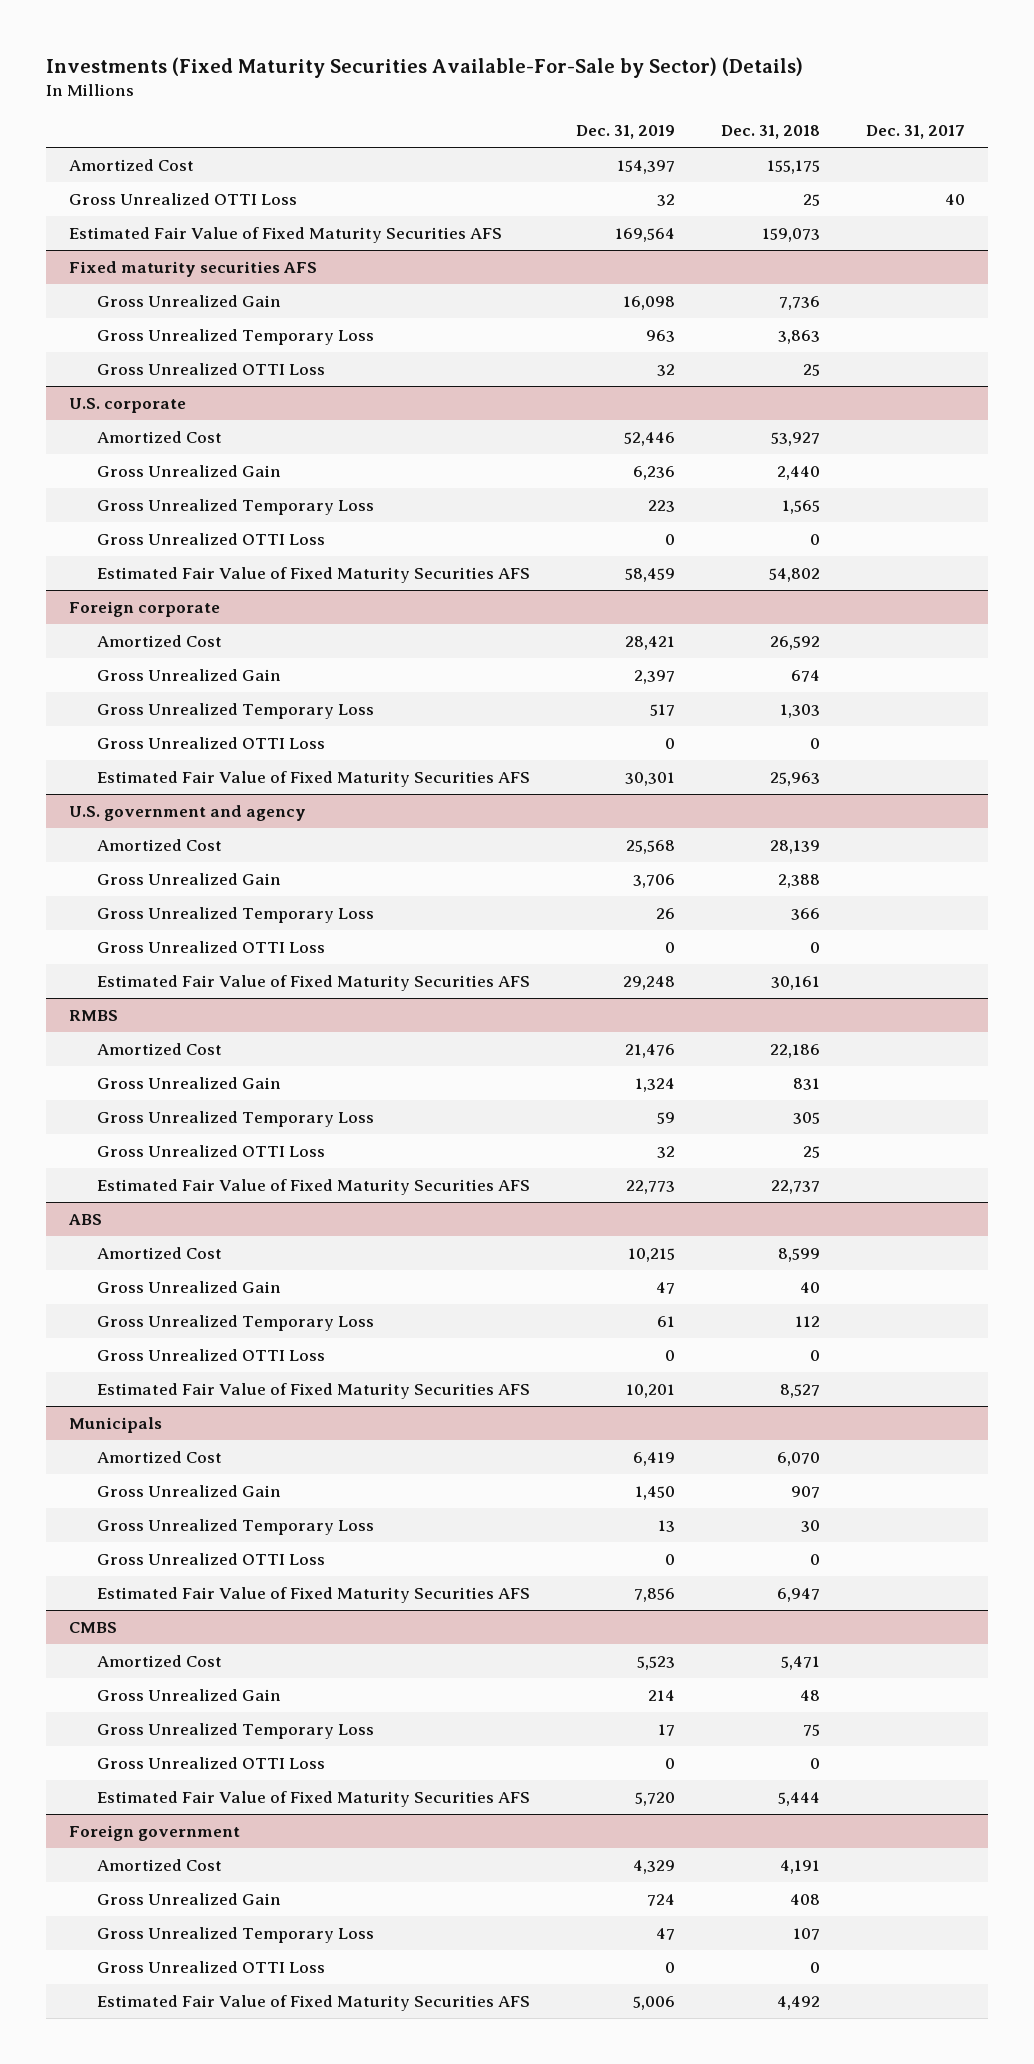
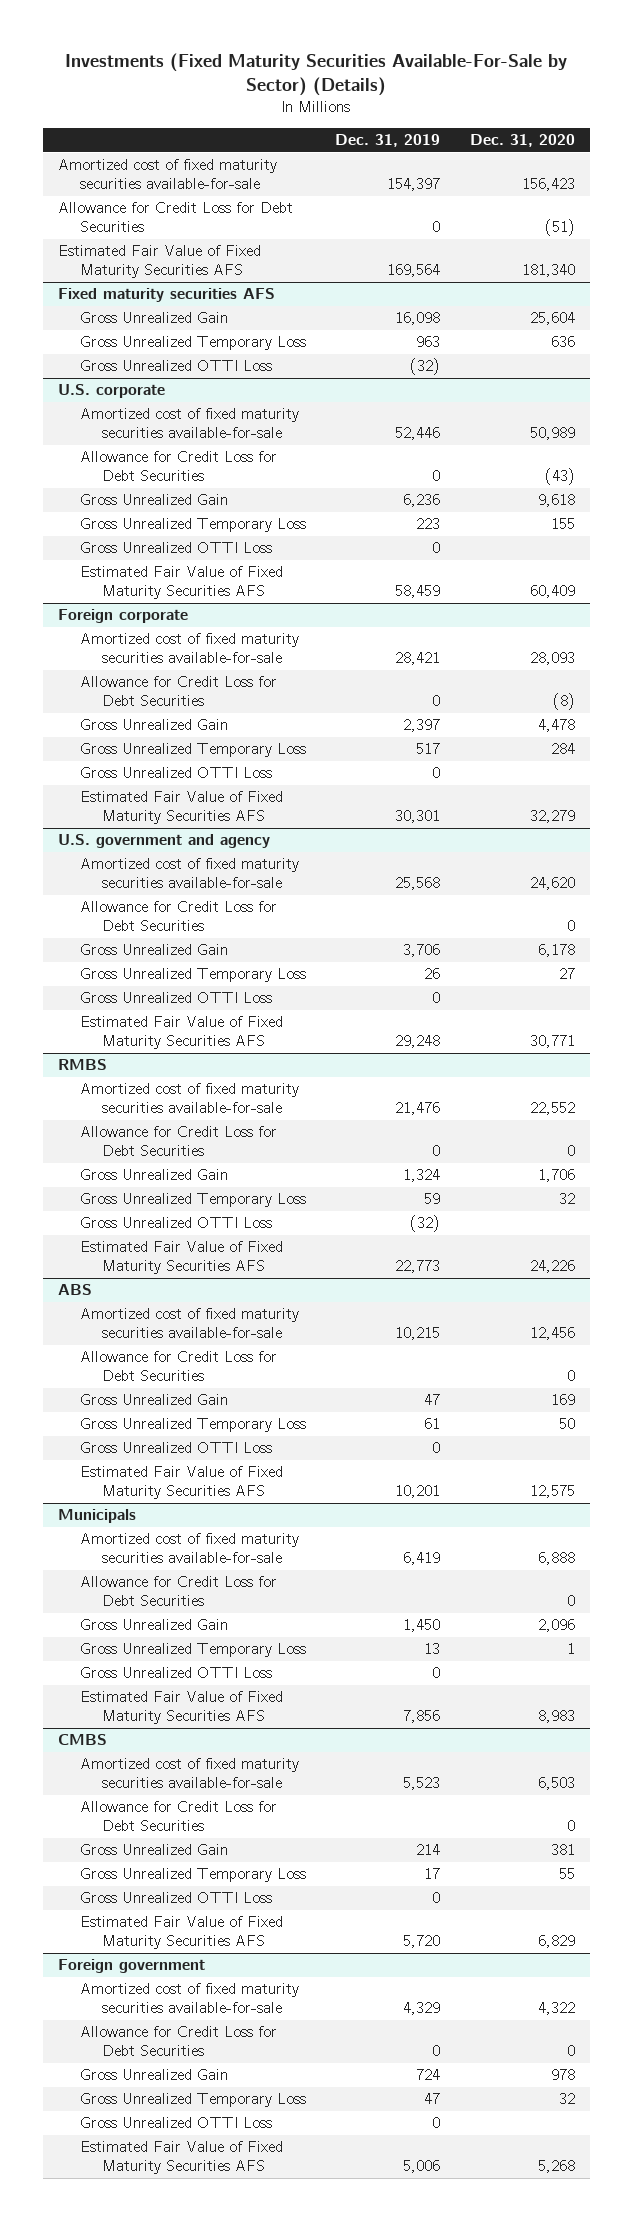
[720,125,820,140] Dec. 31, 2018 -> none
[866,125,966,140] Dec. 31, 2017 -> none
none -> [469,134,575,148] Dec. 31, 2020
[69,192,298,205] Gross Unrealized OTTI Loss -> none
[69,158,195,171] Amortized Cost -> [57,159,277,190] Amortized cost of fixed maturity securities available-for-sale
none -> [57,202,293,233] Allowance for Credit Loss for Debt Securities
[656,363,675,376] 32 -> [410,358,441,376] (32)
[96,430,222,443] Amortized Cost -> [79,408,299,439] Amortized cost of fixed maturity securities available-for-sale
none -> [79,451,277,482] Allowance for Credit Loss for Debt Securities
[96,634,222,647] Amortized Cost -> [79,633,299,664] Amortized cost of fixed maturity securities available-for-sale
none -> [79,676,277,707] Allowance for Credit Loss for Debt Securities
[96,838,222,851] Amortized Cost -> [79,858,299,889] Amortized cost of fixed maturity securities available-for-sale
none -> [79,901,277,932] Allowance for Credit Loss for Debt Securities
[96,1042,222,1055] Amortized Cost -> [79,1083,299,1114] Amortized cost of fixed maturity securities available-for-sale
none -> [79,1126,277,1157] Allowance for Credit Loss for Debt Securities
[656,1145,675,1158] 32 -> [410,1215,441,1233] (32)
[96,1246,222,1259] Amortized Cost -> [79,1308,299,1339] Amortized cost of fixed maturity securities available-for-sale
none -> [79,1351,277,1382] Allowance for Credit Loss for Debt Securities
[96,1450,222,1463] Amortized Cost -> [79,1533,299,1564] Amortized cost of fixed maturity securities available-for-sale
none -> [79,1576,277,1607] Allowance for Credit Loss for Debt Securities
[96,1654,222,1667] Amortized Cost -> [79,1758,299,1789] Amortized cost of fixed maturity securities available-for-sale
none -> [79,1801,277,1832] Allowance for Credit Loss for Debt Securities
[96,1858,222,1871] Amortized Cost -> [79,1983,299,2014] Amortized cost of fixed maturity securities available-for-sale
none -> [79,2026,277,2057] Allowance for Credit Loss for Debt Securities

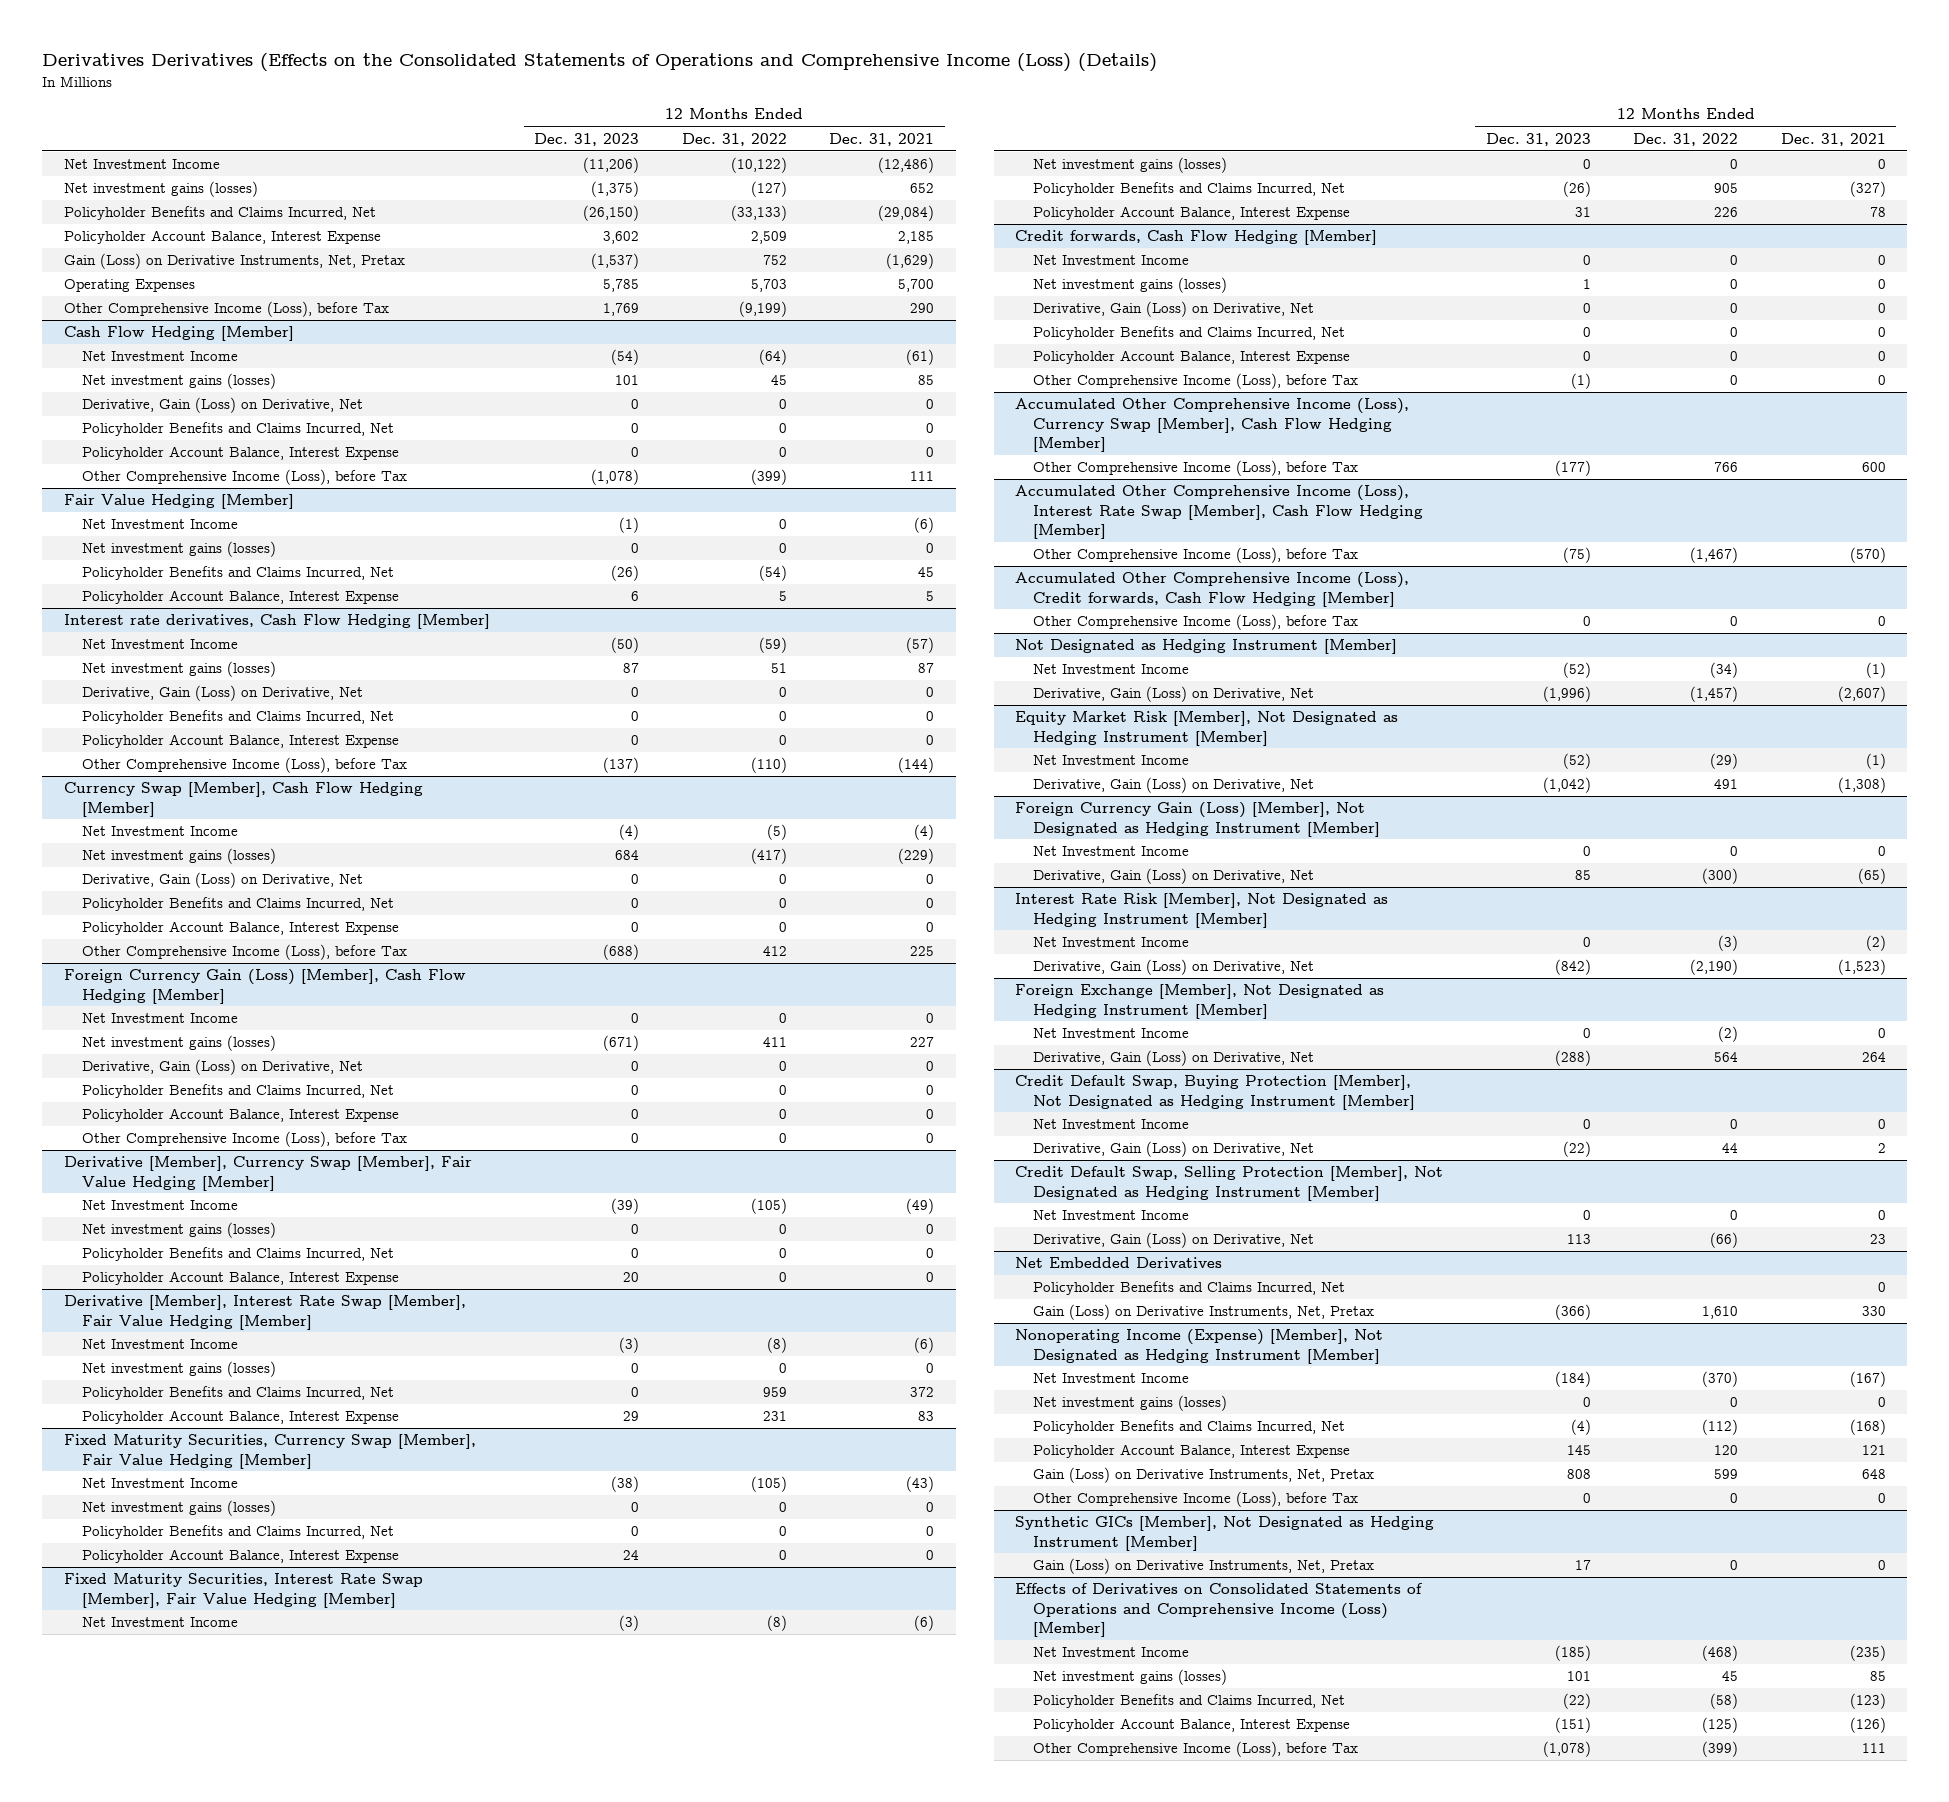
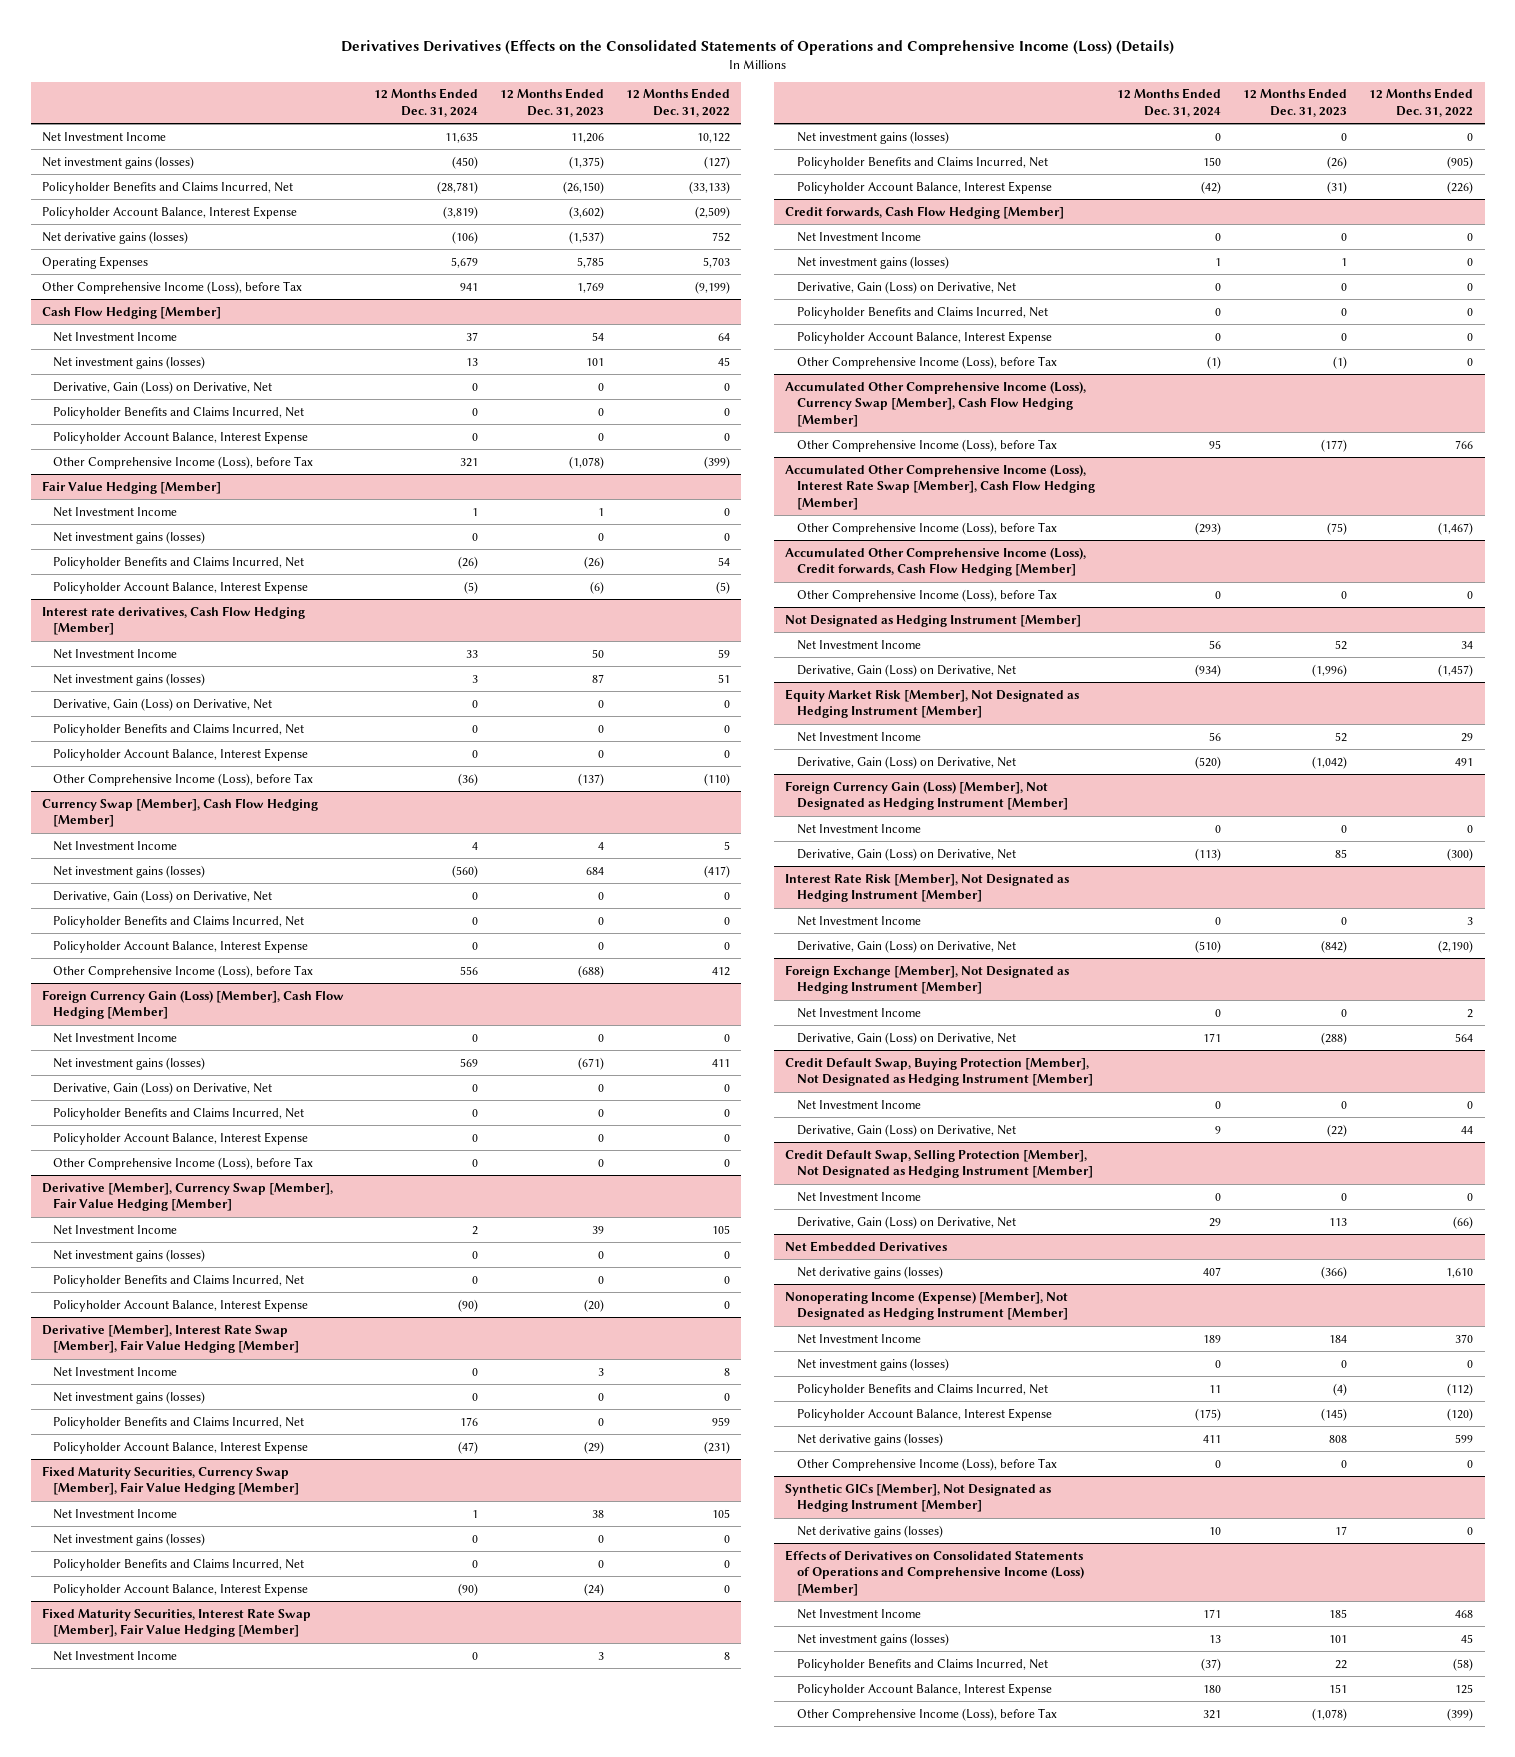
[829,132,935,146] Dec. 31, 2021 -> none
none -> [373,88,478,118] 12 Months Ended Dec. 31, 2024
[583,157,640,174] (11,206) -> [570,132,604,143] 11,206
[730,157,787,174] (10,122) -> [697,132,731,143] 10,122
[603,231,640,245] 3,602 -> [568,205,604,219] (3,602)
[750,231,787,245] 2,509 -> [695,205,731,219] (2,509)
[63,253,405,270] Gain (Loss) on Derivative Instruments, Net, Pretax -> [41,230,188,244] Net derivative gains (losses)
[611,349,640,366] (54) -> [591,331,604,341] 54
[758,349,787,366] (64) -> [718,332,731,341] 64
[619,517,640,534] (1) -> [597,507,604,516] 1
[758,565,787,582] (54) -> [718,556,731,566] 54
[631,591,640,602] 6 -> [589,580,604,594] (6)
[778,591,787,602] 5 -> [716,580,731,594] (5)
[611,637,640,654] (50) -> [591,648,604,658] 50
[758,637,787,654] (59) -> [718,648,731,658] 59
[619,824,640,841] (4) -> [597,841,604,850] 4
[766,824,787,841] (5) -> [724,840,731,850] 5
[611,1198,640,1215] (39) -> [591,1225,604,1234] 39
[750,1198,787,1215] (105) -> [712,1224,731,1234] 105
[623,1272,640,1283] 20 -> [583,1298,604,1312] (20)
[619,1337,640,1354] (3) -> [597,1367,604,1376] 3
[766,1337,787,1354] (8) -> [724,1367,731,1376] 8
[623,1411,640,1422] 29 -> [583,1440,604,1454] (29)
[762,1411,787,1422] 231 -> [704,1440,731,1454] (231)
[611,1476,640,1493] (38) -> [591,1509,604,1518] 38
[750,1476,787,1493] (105) -> [712,1508,731,1518] 105
[623,1550,640,1561] 24 -> [583,1582,604,1596] (24)
[619,1615,640,1632] (3) -> [597,1651,604,1660] 3
[766,1615,787,1632] (8) -> [724,1651,731,1660] 8
[1714,183,1739,194] 905 -> [1447,155,1474,169] (905)
[1574,207,1591,218] 31 -> [1327,180,1348,194] (31)
[1714,207,1739,218] 226 -> [1447,180,1474,194] (226)
[1562,662,1591,679] (52) -> [1335,639,1348,650] 52
[1710,662,1739,679] (34) -> [1461,640,1474,649] 34
[1562,753,1591,770] (52) -> [1335,731,1348,742] 52
[1710,753,1739,770] (29) -> [1461,732,1474,742] 29
[1718,935,1739,952] (3) -> [1467,916,1474,925] 3
[1718,1026,1739,1043] (2) -> [1467,1008,1474,1018] 2
[1033,1281,1346,1296] Policyholder Benefits and Claims Incurred, Net -> none
[1033,1304,1375,1321] Gain (Loss) on Derivative Instruments, Net, Pretax -> [796,1265,943,1279] Net derivative gains (losses)
[1554,1371,1591,1388] (184) -> [1329,1334,1348,1343] 184
[1702,1371,1739,1388] (370) -> [1455,1333,1474,1343] 370
[1566,1445,1591,1456] 145 -> [1321,1407,1348,1421] (145)
[1714,1445,1739,1456] 120 -> [1447,1407,1474,1421] (120)
[1033,1467,1375,1484] Gain (Loss) on Derivative Instruments, Net, Pretax -> [796,1432,943,1446] Net derivative gains (losses)
[1033,1558,1375,1575] Gain (Loss) on Derivative Instruments, Net, Pretax -> [796,1524,943,1538] Net derivative gains (losses)
[1554,1645,1591,1662] (185) -> [1329,1608,1348,1618] 185
[1702,1645,1739,1662] (468) -> [1455,1609,1474,1618] 468
[1562,1693,1591,1710] (22) -> [1335,1659,1348,1669] 22
[1554,1717,1591,1734] (151) -> [1329,1683,1348,1693] 151
[1702,1717,1739,1734] (125) -> [1455,1683,1474,1694] 125

